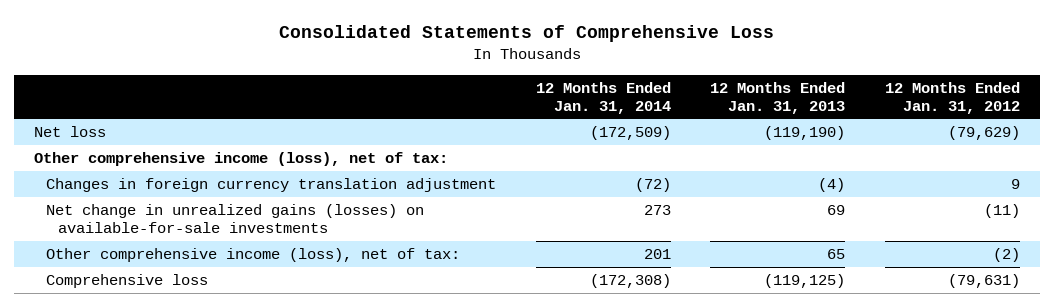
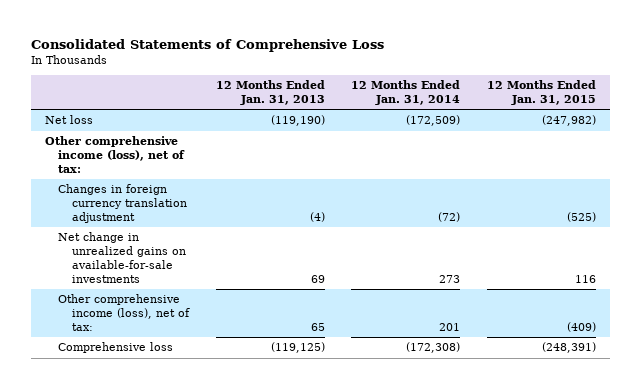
[885,81,1021,114] 12 Months Ended Jan. 31, 2012 -> none
none -> [487,80,597,105] 12 Months Ended Jan. 31, 2015
[45,203,424,234] Net change in unrealized gains (losses) on available-for-sale investments -> [58,232,186,283] Net change in unrealized gains on available-for-sale investments

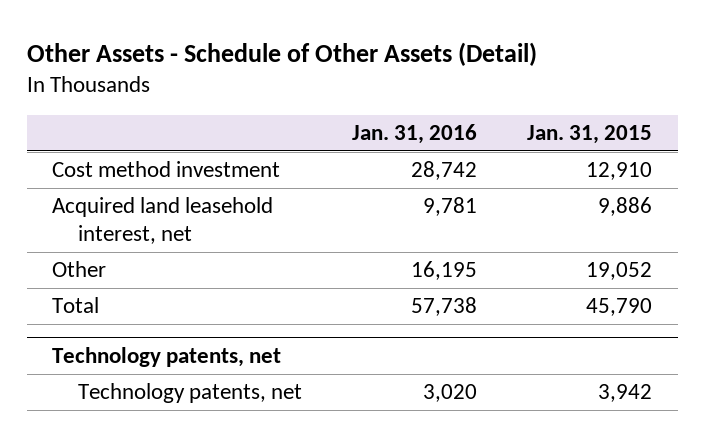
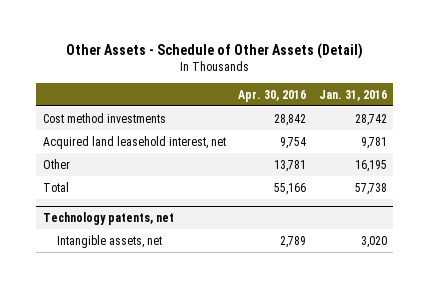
[527,125,653,145] Jan. 31, 2015 -> none
none -> [238,89,307,102] Apr. 30, 2016
[52,161,281,178] Cost method investment -> [42,112,166,123] Cost method investments
[77,383,302,404] Technology patents, net -> [56,234,162,248] Intangible assets, net

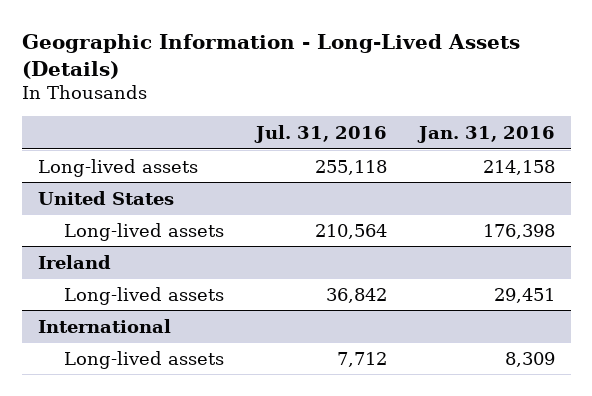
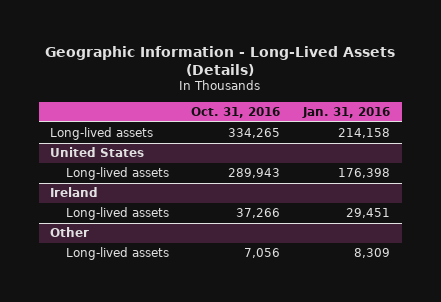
[253,124,387,143] Jul. 31, 2016 -> none
none -> [191,107,281,119] Oct. 31, 2016
[37,318,171,333] International -> [50,227,90,238] Other

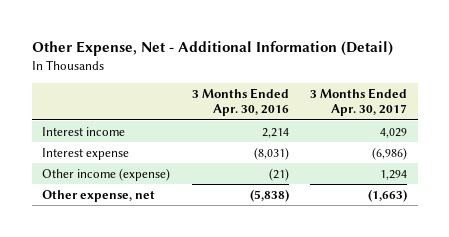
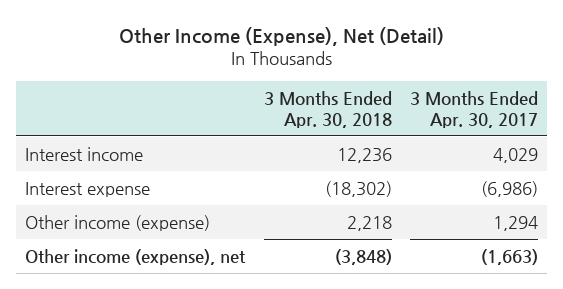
[31,41,393,57] Other Expense, Net - Additional Information (Detail) -> [118,26,444,46] Other Income (Expense), Net (Detail)
[191,88,289,117] 3 Months Ended Apr. 30, 2016 -> none
none -> [263,90,392,128] 3 Months Ended Apr. 30, 2018
[42,189,156,202] Other expense, net -> [25,248,247,265] Other income (expense), net

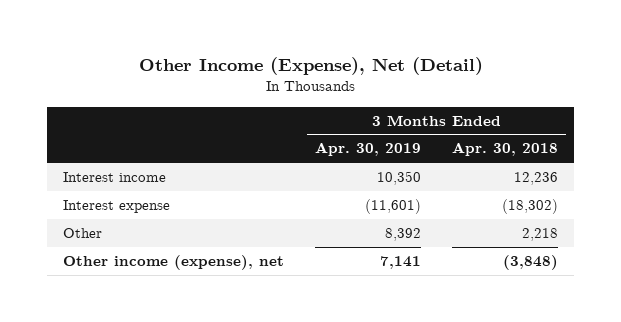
[410,90,539,128] 3 Months Ended Apr. 30, 2017 -> none
none -> [315,142,422,157] Apr. 30, 2019
[25,214,211,231] Other income (expense) -> [63,228,103,239] Other

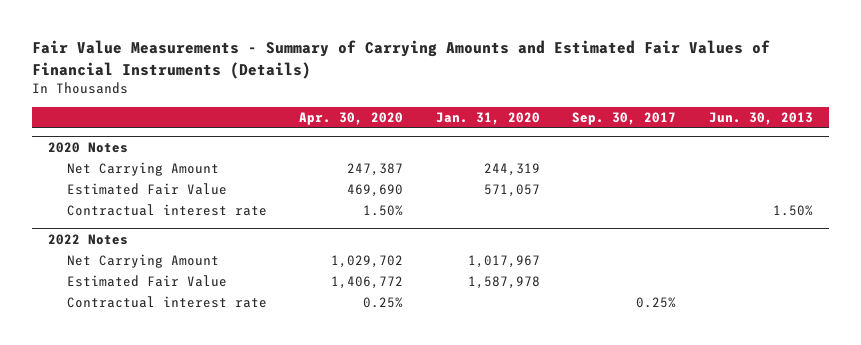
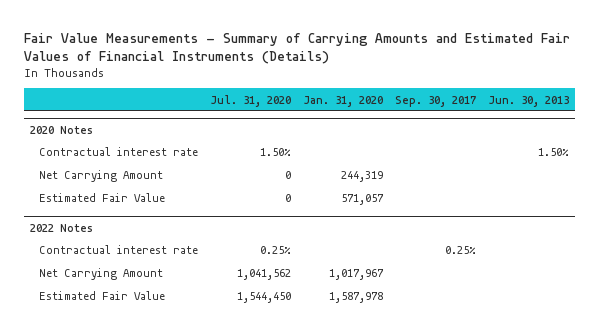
[299,111,404,125] Apr. 30, 2020 -> none
none -> [209,94,291,107] Jul. 31, 2020
[66,204,267,217] Contractual interest rate -> [38,147,198,157] Contractual interest rate
[66,296,267,309] Contractual interest rate -> [38,245,198,255] Contractual interest rate

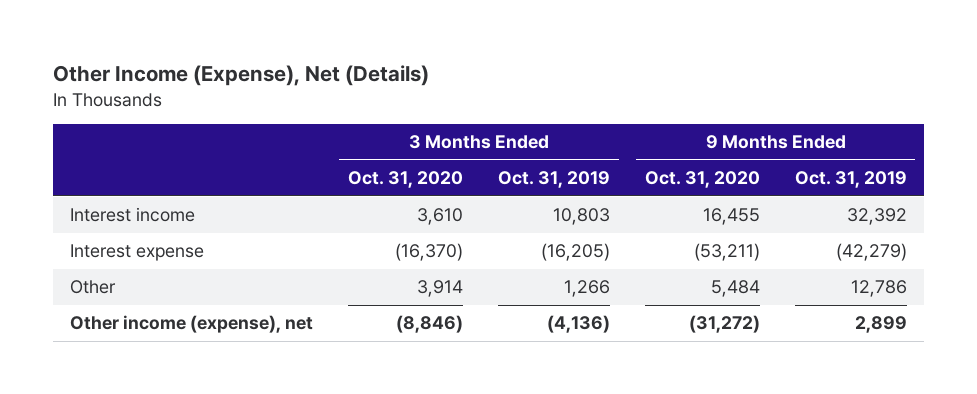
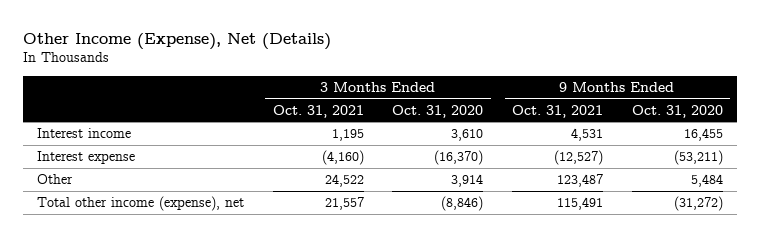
[497,171,610,189] Oct. 31, 2019 -> none
[794,171,907,189] Oct. 31, 2019 -> none
none -> [272,104,364,118] Oct. 31, 2021
none -> [512,104,604,118] Oct. 31, 2021
[70,315,314,334] Other income (expense), net -> [36,196,244,212] Total other income (expense), net

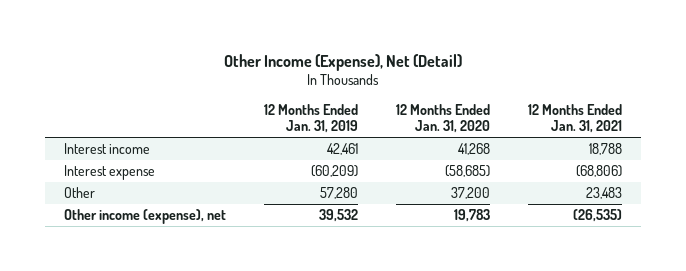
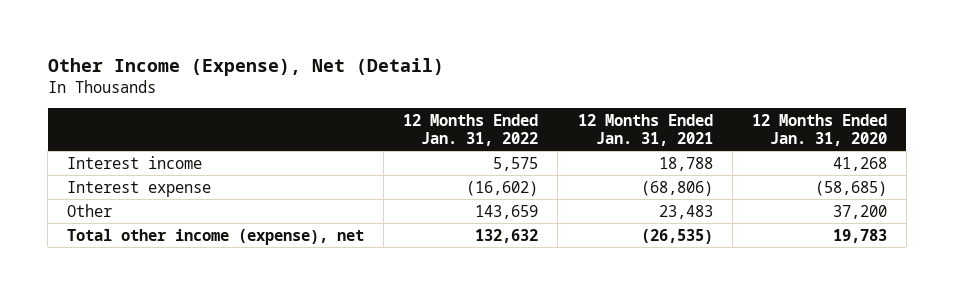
[263,104,358,134] 12 Months Ended Jan. 31, 2019 -> none
none -> [403,113,539,147] 12 Months Ended Jan. 31, 2022
[63,209,226,225] Other income (expense), net -> [67,228,365,245] Total other income (expense), net

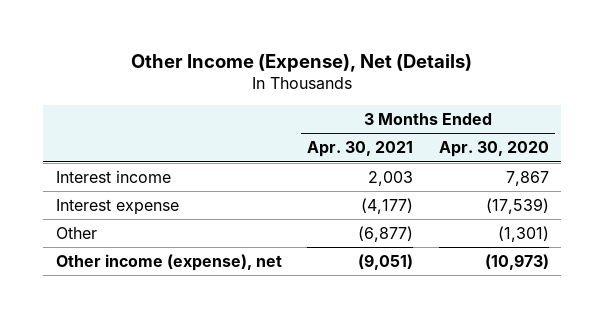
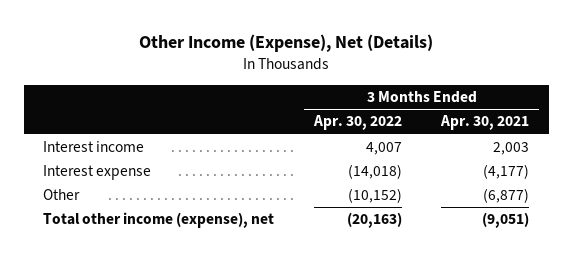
[438,141,549,158] Apr. 30, 2020 -> none
none -> [312,115,402,131] Apr. 30, 2022
[55,253,282,271] Other income (expense), net -> [43,212,275,229] Total other income (expense), net

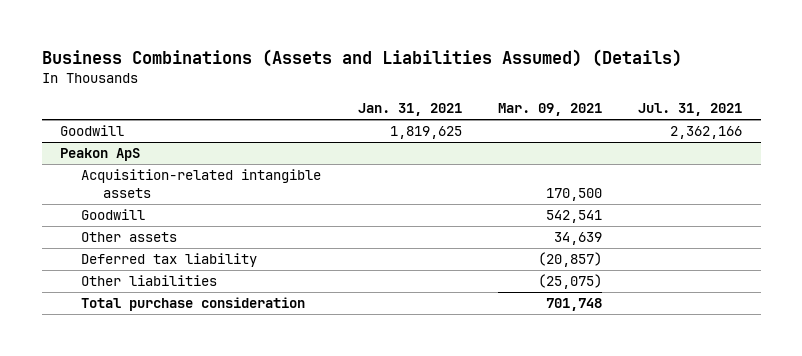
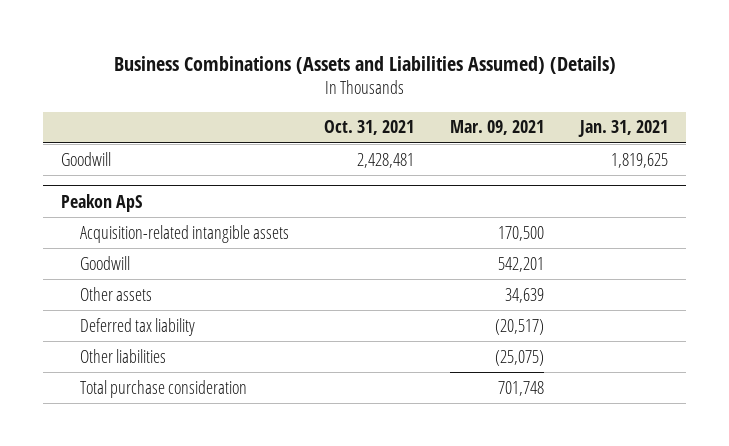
[638,103,743,117] Jul. 31, 2021 -> none
none -> [324,120,415,136] Oct. 31, 2021
[546,210,603,224] 542,541 -> [498,256,545,272] 542,201
[538,252,603,268] (20,857) -> [495,318,545,335] (20,517)

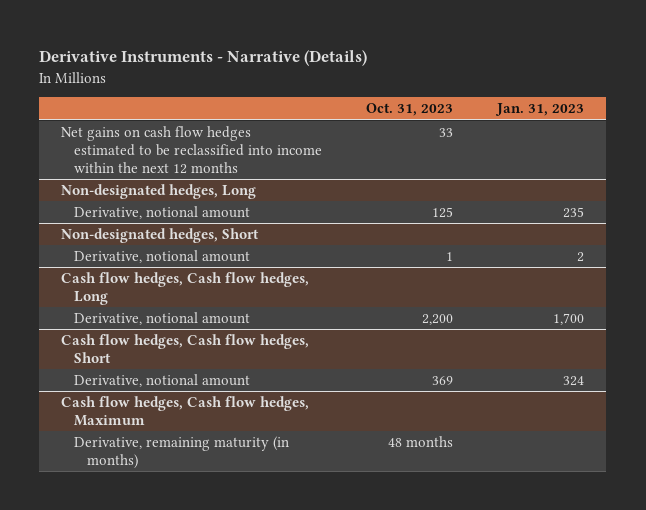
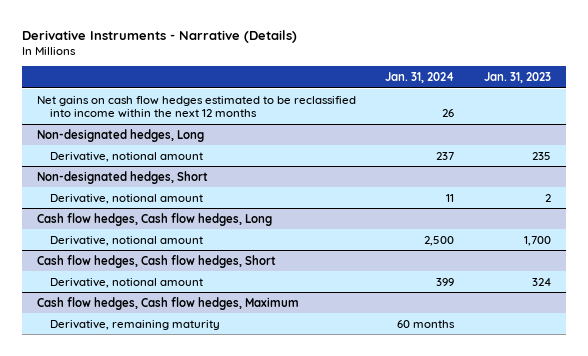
[366,103,454,117] Oct. 31, 2023 -> none
none -> [385,72,455,84] Jan. 31, 2024
[74,435,290,469] Derivative, remaining maturity (in months) -> [50,319,221,330] Derivative, remaining maturity

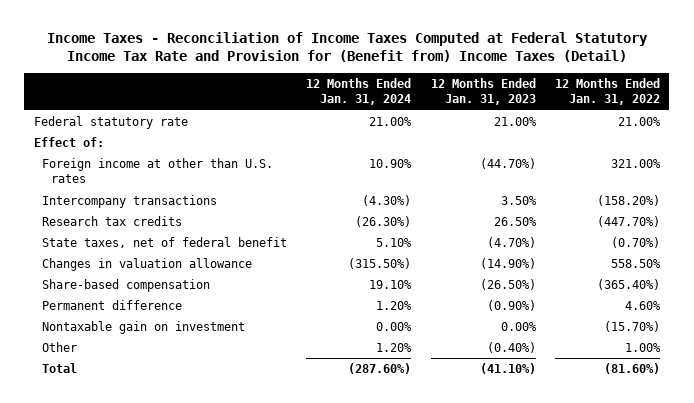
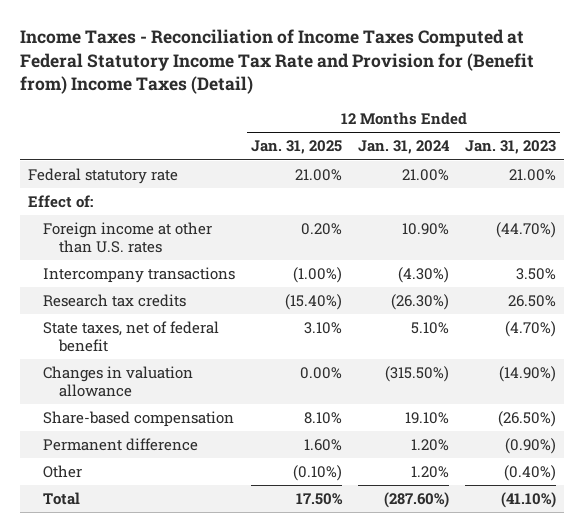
[554,78,660,106] 12 Months Ended Jan. 31, 2022 -> none
none -> [251,140,343,155] Jan. 31, 2025
[42,321,246,335] Nontaxable gain on investment -> none

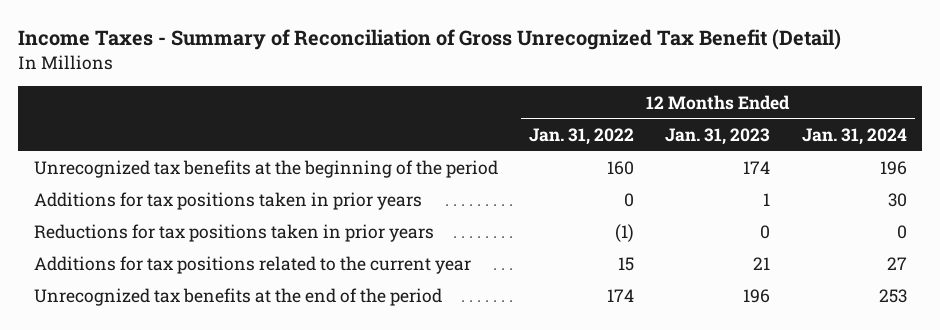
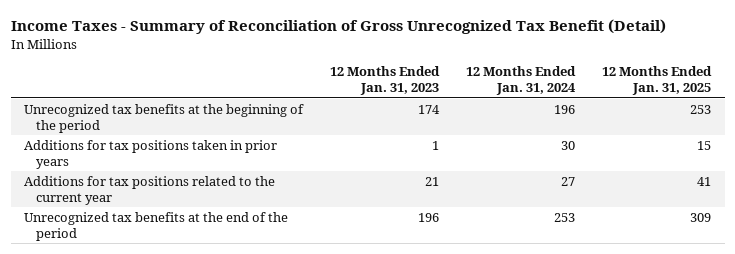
[529,127,635,145] Jan. 31, 2022 -> none
none -> [602,66,713,96] 12 Months Ended Jan. 31, 2025
[33,224,434,243] Reductions for tax positions taken in prior years -> none

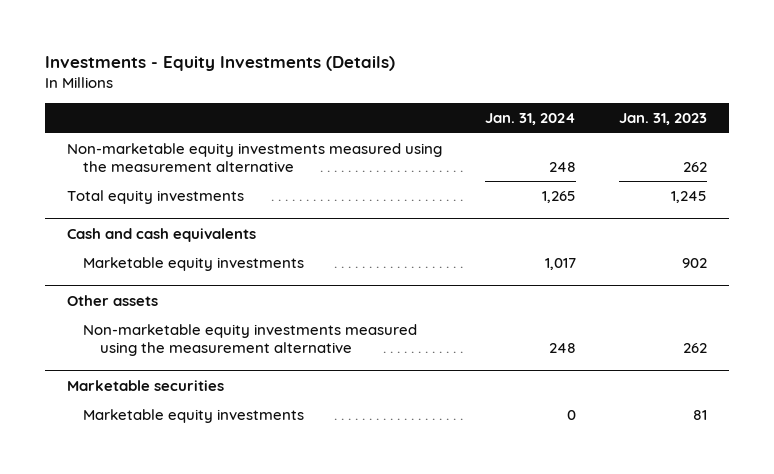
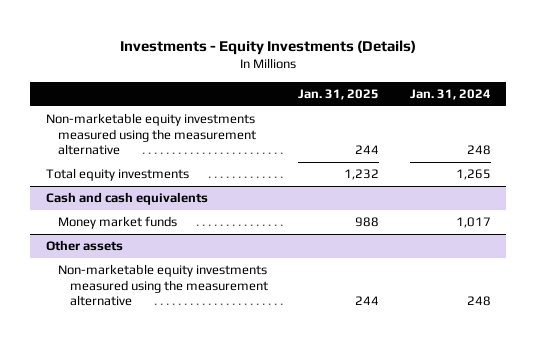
[618,113,707,126] Jan. 31, 2023 -> none
none -> [298,89,380,101] Jan. 31, 2025
[83,256,305,271] Marketable equity investments -> [57,216,177,230] Money market funds
[66,379,224,391] Marketable securities -> none
[83,408,305,423] Marketable equity investments -> none

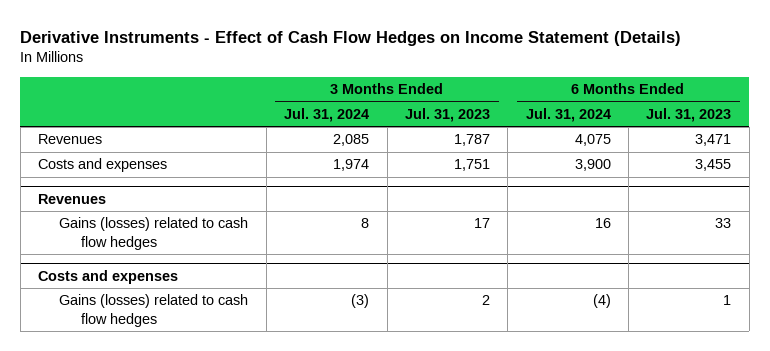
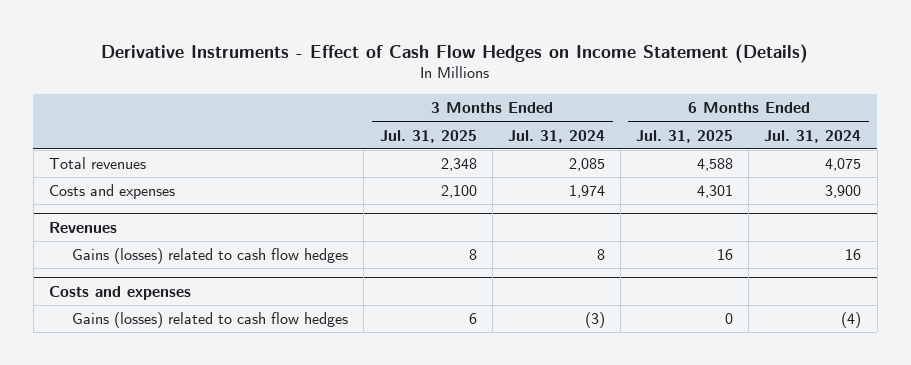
[404,107,490,122] Jul. 31, 2023 -> none
[646,107,732,122] Jul. 31, 2023 -> none
none -> [379,129,477,143] Jul. 31, 2025
none -> [636,129,734,143] Jul. 31, 2025
[38,134,103,145] Revenues -> [49,157,147,170] Total revenues

